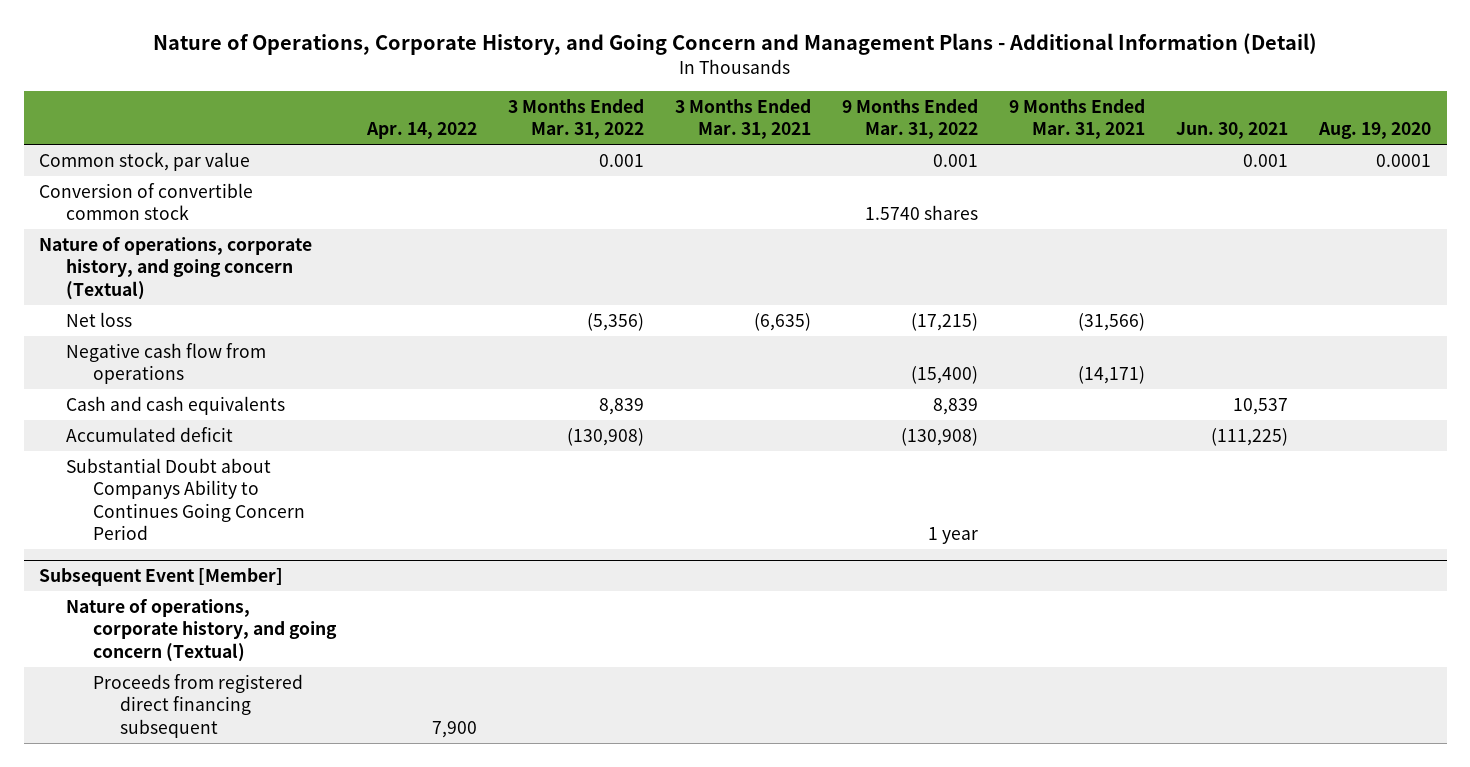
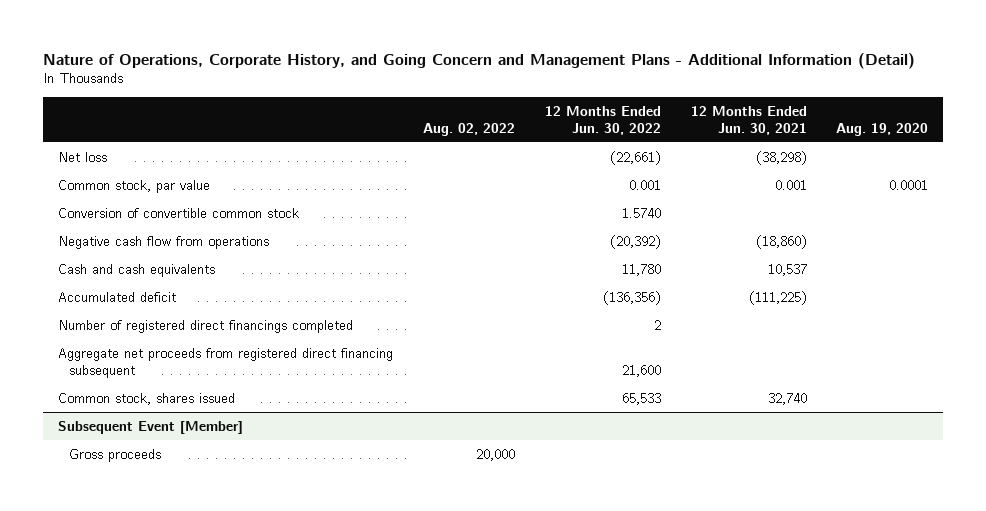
[365,122,477,140] Apr. 14, 2022 -> none
[507,98,644,140] 3 Months Ended Mar. 31, 2022 -> none
[674,98,811,140] 3 Months Ended Mar. 31, 2021 -> none
[841,98,978,140] 9 Months Ended Mar. 31, 2022 -> none
[1008,98,1145,140] 9 Months Ended Mar. 31, 2021 -> none
[1176,122,1289,140] Jun. 30, 2021 -> none
none -> [422,122,515,136] Aug. 02, 2022
none -> [544,105,661,135] 12 Months Ended Jun. 30, 2022
none -> [690,105,807,135] 12 Months Ended Jun. 30, 2021
[65,311,132,327] Net loss -> [58,151,108,162] Net loss
[39,235,313,300] Nature of operations, corporate history, and going concern (Textual) -> none
[65,457,305,540] Substantial Doubt about Companys Ability to Continues Going Concern Period -> none
none -> [58,319,354,333] Number of registered direct financings completed
none -> [58,347,394,378] Aggregate net proceeds from registered direct financing subsequent
none -> [58,392,236,405] Common stock, shares issued
[65,597,337,662] Nature of operations, corporate history, and going concern (Textual) -> none
[92,673,303,738] Proceeds from registered direct financing subsequent -> none
none -> [68,448,161,462] Gross proceeds

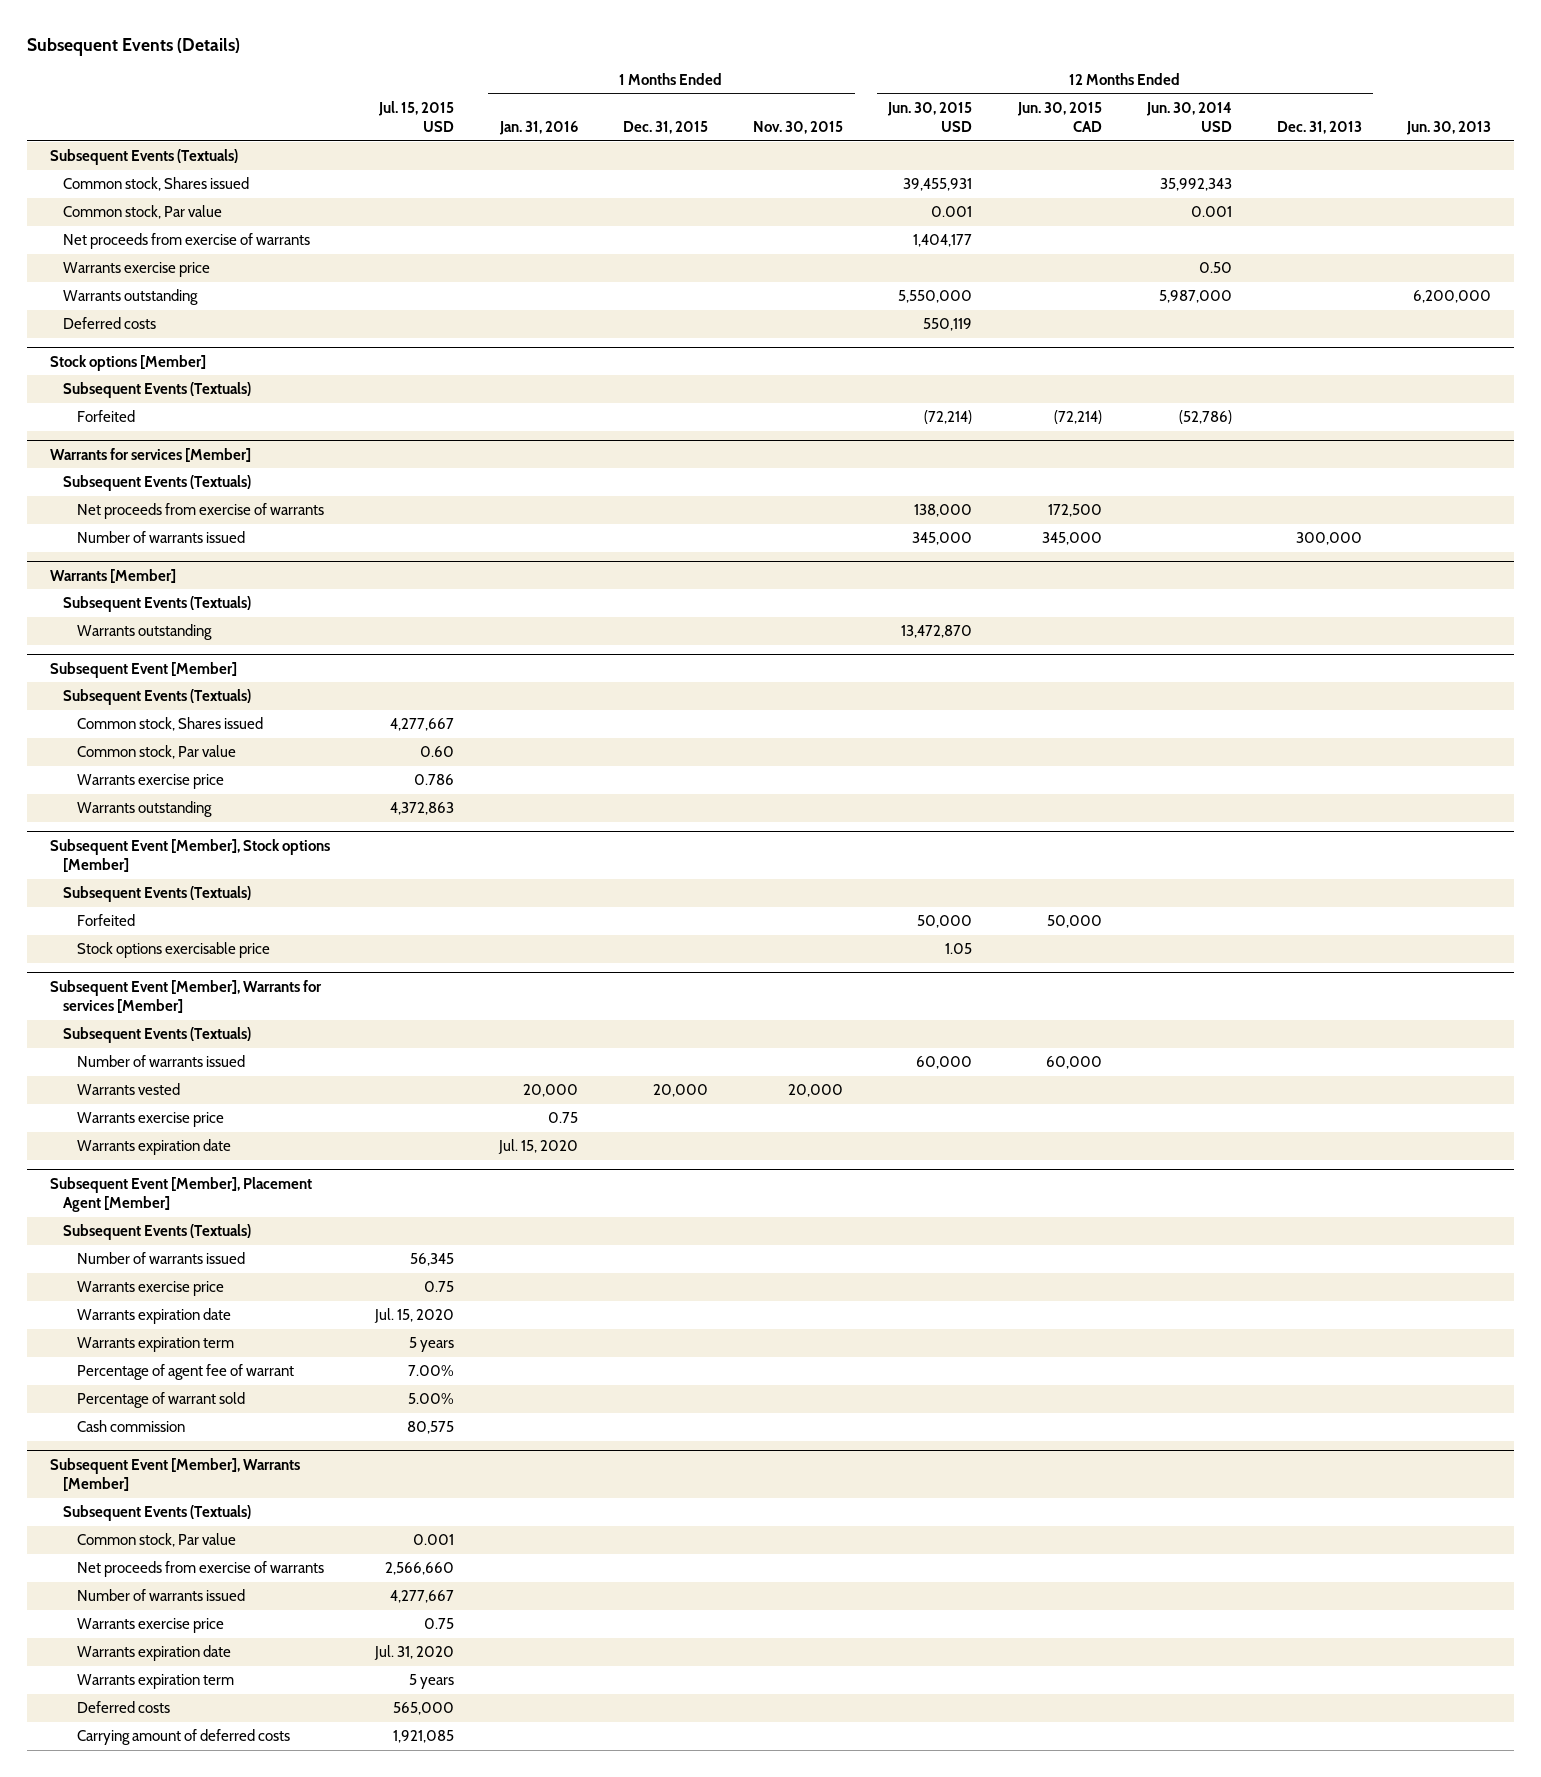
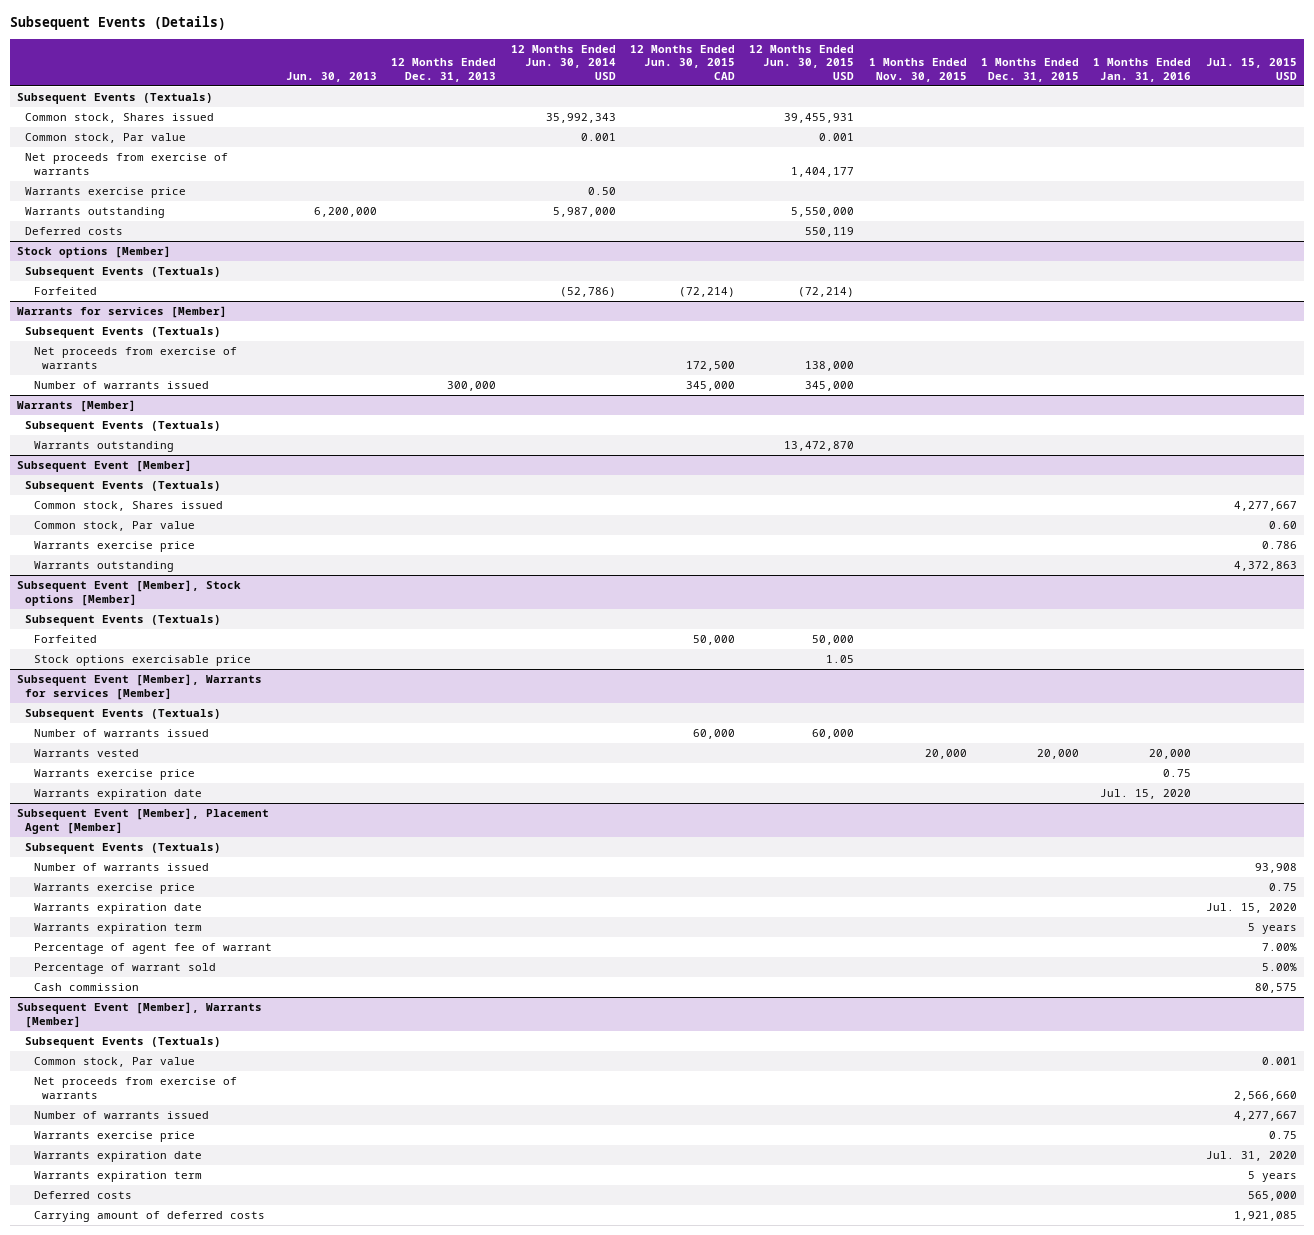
[409,1253,454,1267] 56,345 -> [1254,863,1297,874] 93,908

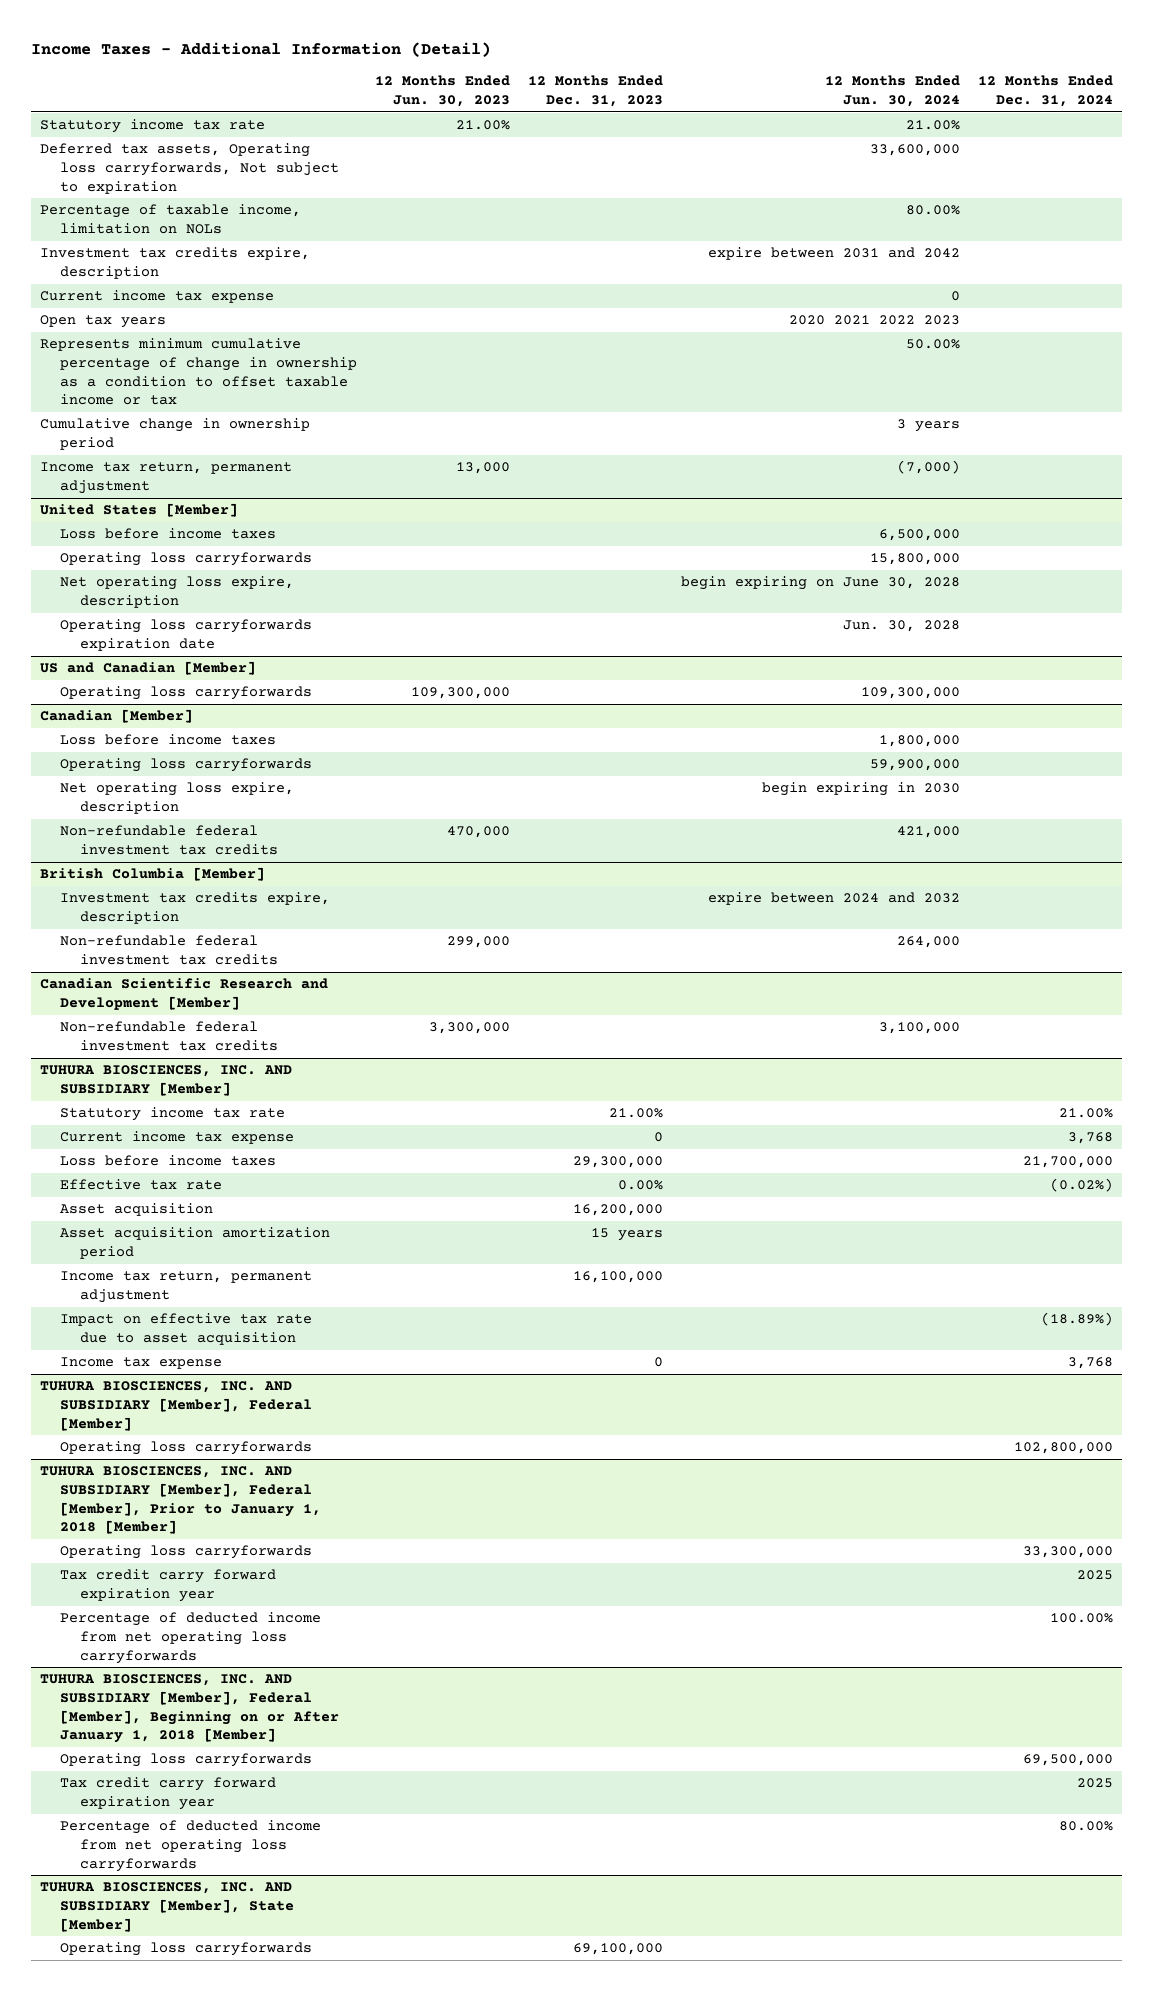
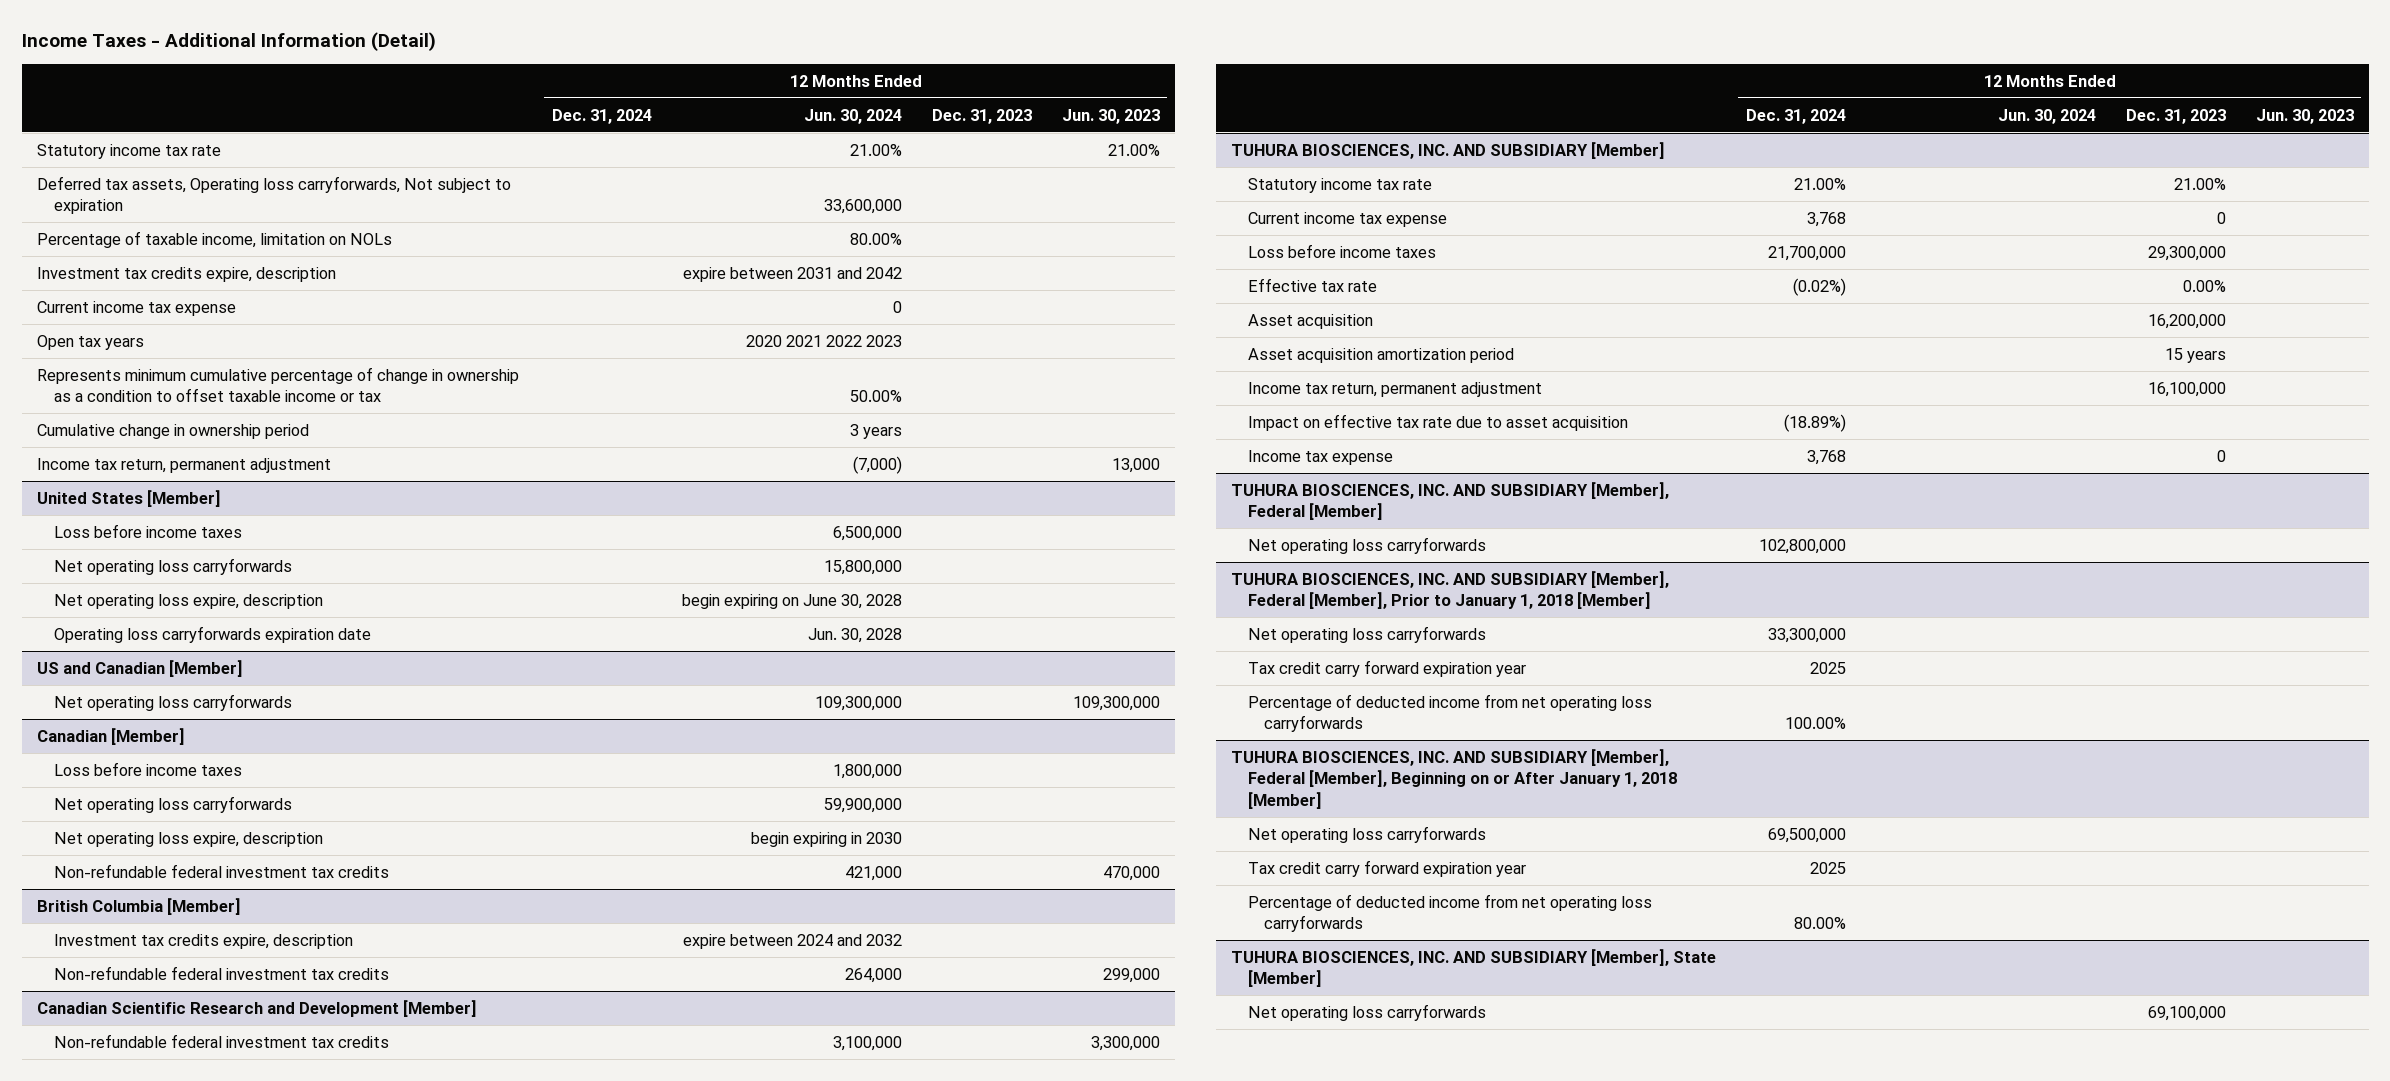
[59,552,312,567] Operating loss carryforwards -> [53,557,292,575] Net operating loss carryforwards
[59,686,312,701] Operating loss carryforwards -> [53,693,292,711] Net operating loss carryforwards
[59,758,312,773] Operating loss carryforwards -> [53,795,292,813] Net operating loss carryforwards
[59,1441,312,1456] Operating loss carryforwards -> [1247,536,1486,554] Net operating loss carryforwards
[59,1545,312,1560] Operating loss carryforwards -> [1247,625,1486,643] Net operating loss carryforwards
[59,1753,312,1768] Operating loss carryforwards -> [1247,825,1486,843] Net operating loss carryforwards
[59,1942,312,1957] Operating loss carryforwards -> [1247,1003,1486,1021] Net operating loss carryforwards

